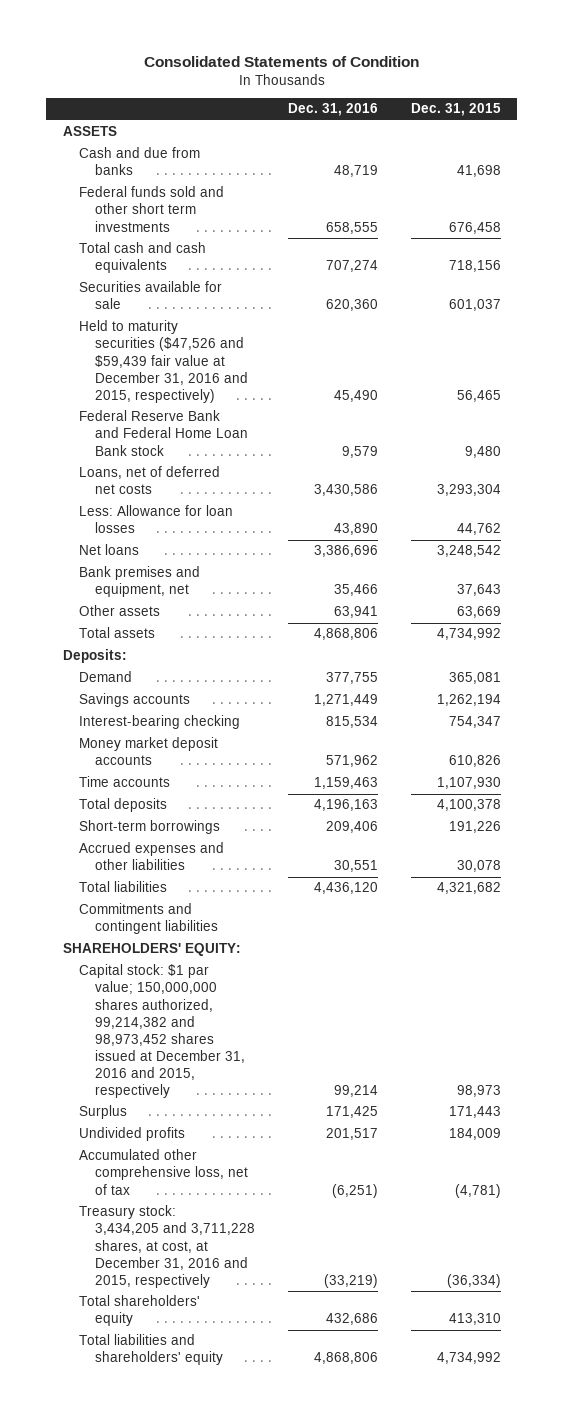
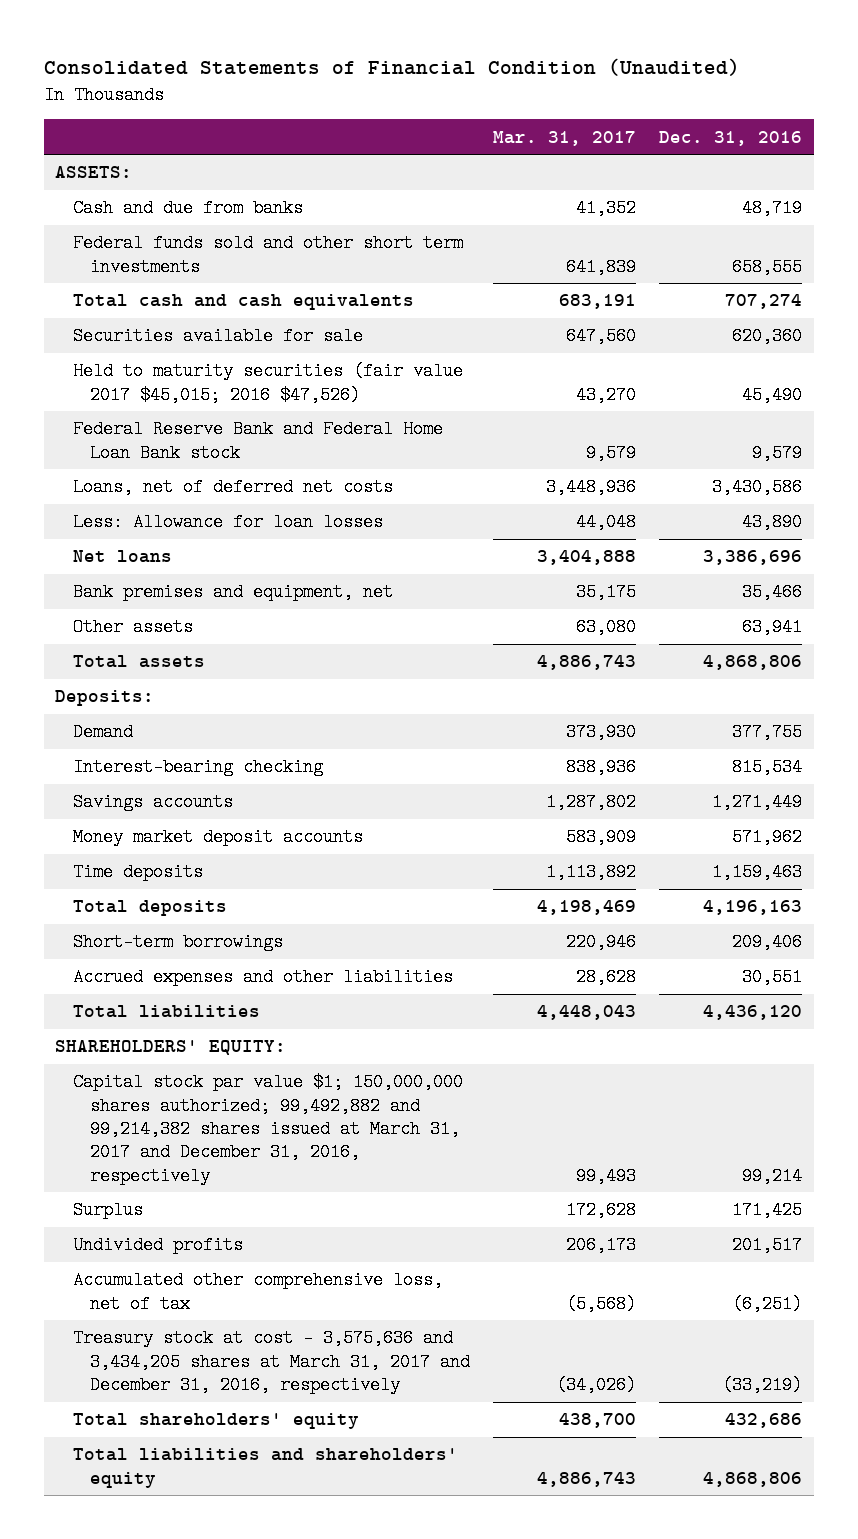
[143,55,419,67] Consolidated Statements of Condition -> [43,57,740,76] Consolidated Statements of Financial Condition (Unaudited)
[410,103,501,117] Dec. 31, 2015 -> none
none -> [493,130,637,146] Mar. 31, 2017
[62,126,117,137] ASSETS -> [55,166,133,179] ASSETS:
[78,320,249,403] Held to maturity securities ($47,526 and $59,439 fair value at December 31, 2016 and 2015, respectively) -> [72,362,463,404] Held to maturity securities (fair value 2017 $45,015; 2016 $47,526)
[78,693,190,708] Savings accounts -> [72,793,233,812] Savings accounts
[78,776,170,788] Time accounts -> [72,863,203,882] Time deposits
[78,903,219,935] Commitments and contingent liabilities -> none
[78,964,246,1098] Capital stock: $1 par value; 150,000,000 shares authorized, 99,214,382 and 98,973,452 shares issued at December 31, 2016 and 2015, respectively -> [72,1073,463,1185] Capital stock par value $1; 150,000,000 shares authorized; 99,492,882 and 99,214,382 shares issued at March 31, 2017 and December 31, 2016, respectively
[78,1205,256,1288] Treasury stock: 3,434,205 and 3,711,228 shares, at cost, at December 31, 2016 and 2015, respectively -> [72,1329,470,1395] Treasury stock at cost - 3,575,636 and 3,434,205 shares at March 31, 2017 and December 31, 2016, respectively

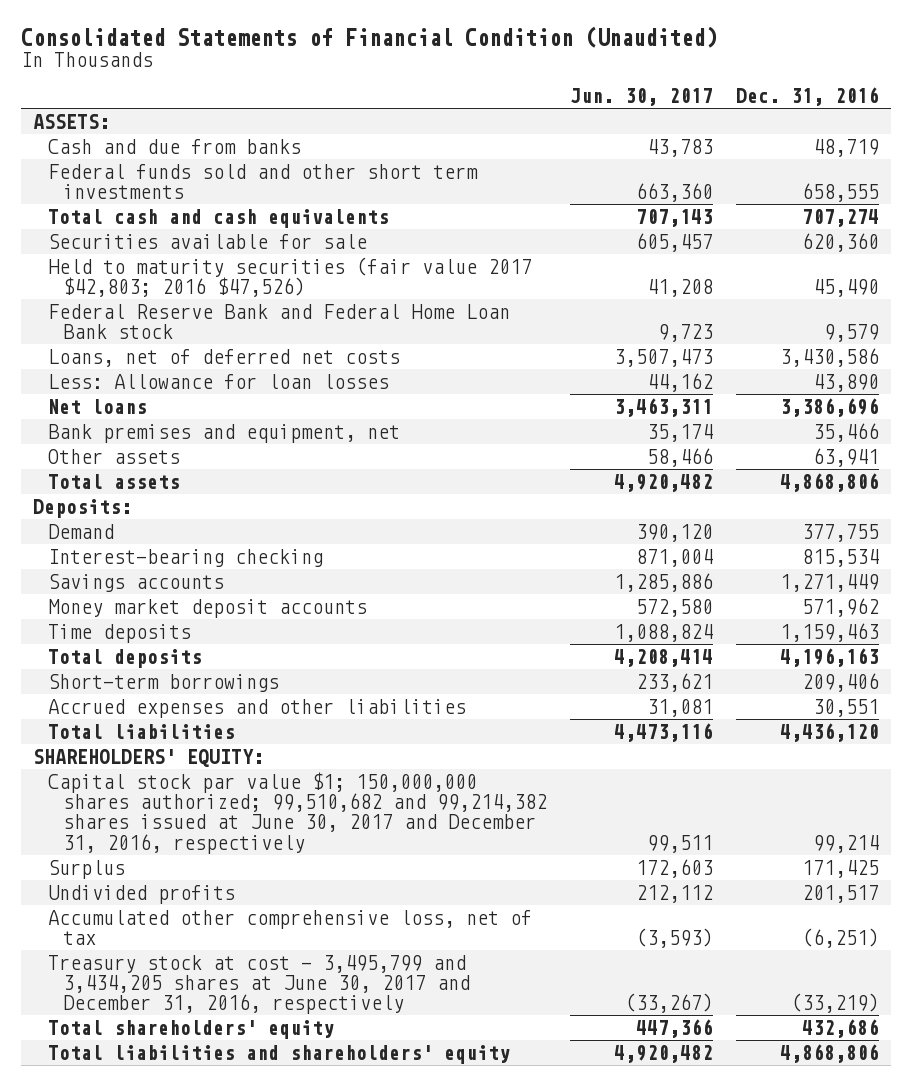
[493,130,637,146] Mar. 31, 2017 -> none
none -> [569,88,713,107] Jun. 30, 2017
[72,362,463,404] Held to maturity securities (fair value 2017 $45,015; 2016 $47,526) -> [47,256,532,298] Held to maturity securities (fair value 2017 $42,803; 2016 $47,526)
[72,1073,463,1185] Capital stock par value $1; 150,000,000 shares authorized; 99,492,882 and 99,214,382 shares issued at March 31, 2017 and December 31, 2016, respectively -> [47,771,547,854] Capital stock par value $1; 150,000,000 shares authorized; 99,510,682 and 99,214,382 shares issued at June 30, 2017 and December 31, 2016, respectively
[72,1329,470,1395] Treasury stock at cost - 3,575,636 and 3,434,205 shares at March 31, 2017 and December 31, 2016, respectively -> [47,954,470,1015] Treasury stock at cost - 3,495,799 and 3,434,205 shares at June 30, 2017 and December 31, 2016, respectively

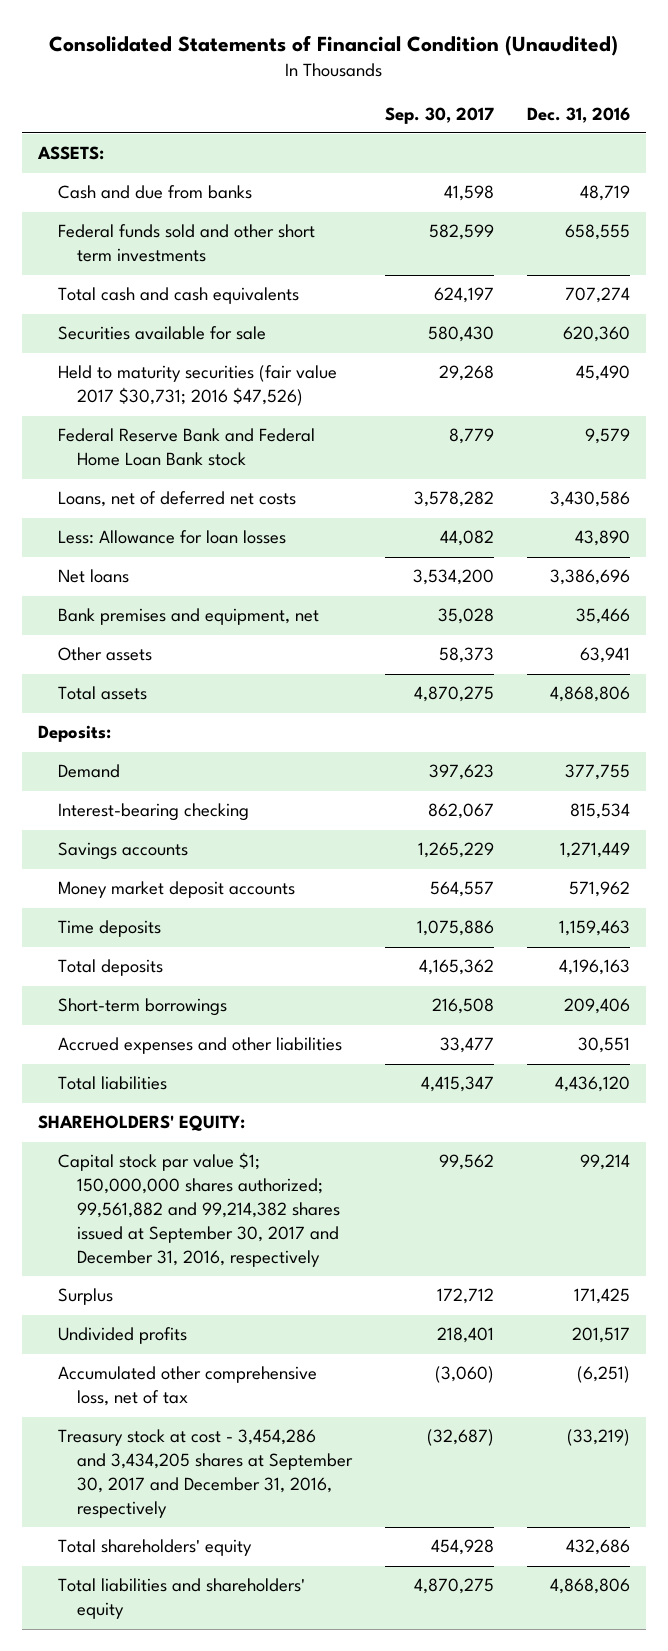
[569,88,713,107] Jun. 30, 2017 -> none
none -> [384,106,494,124] Sep. 30, 2017
[47,256,532,298] Held to maturity securities (fair value 2017 $42,803; 2016 $47,526) -> [57,365,337,407] Held to maturity securities (fair value 2017 $30,731; 2016 $47,526)
[47,771,547,854] Capital stock par value $1; 150,000,000 shares authorized; 99,510,682 and 99,214,382 shares issued at June 30, 2017 and December 31, 2016, respectively -> [57,1152,341,1268] Capital stock par value $1; 150,000,000 shares authorized; 99,561,882 and 99,214,382 shares issued at September 30, 2017 and December 31, 2016, respectively
[47,954,470,1015] Treasury stock at cost - 3,495,799 and 3,434,205 shares at June 30, 2017 and December 31, 2016, respectively -> [57,1429,354,1519] Treasury stock at cost - 3,454,286 and 3,434,205 shares at September 30, 2017 and December 31, 2016, respectively

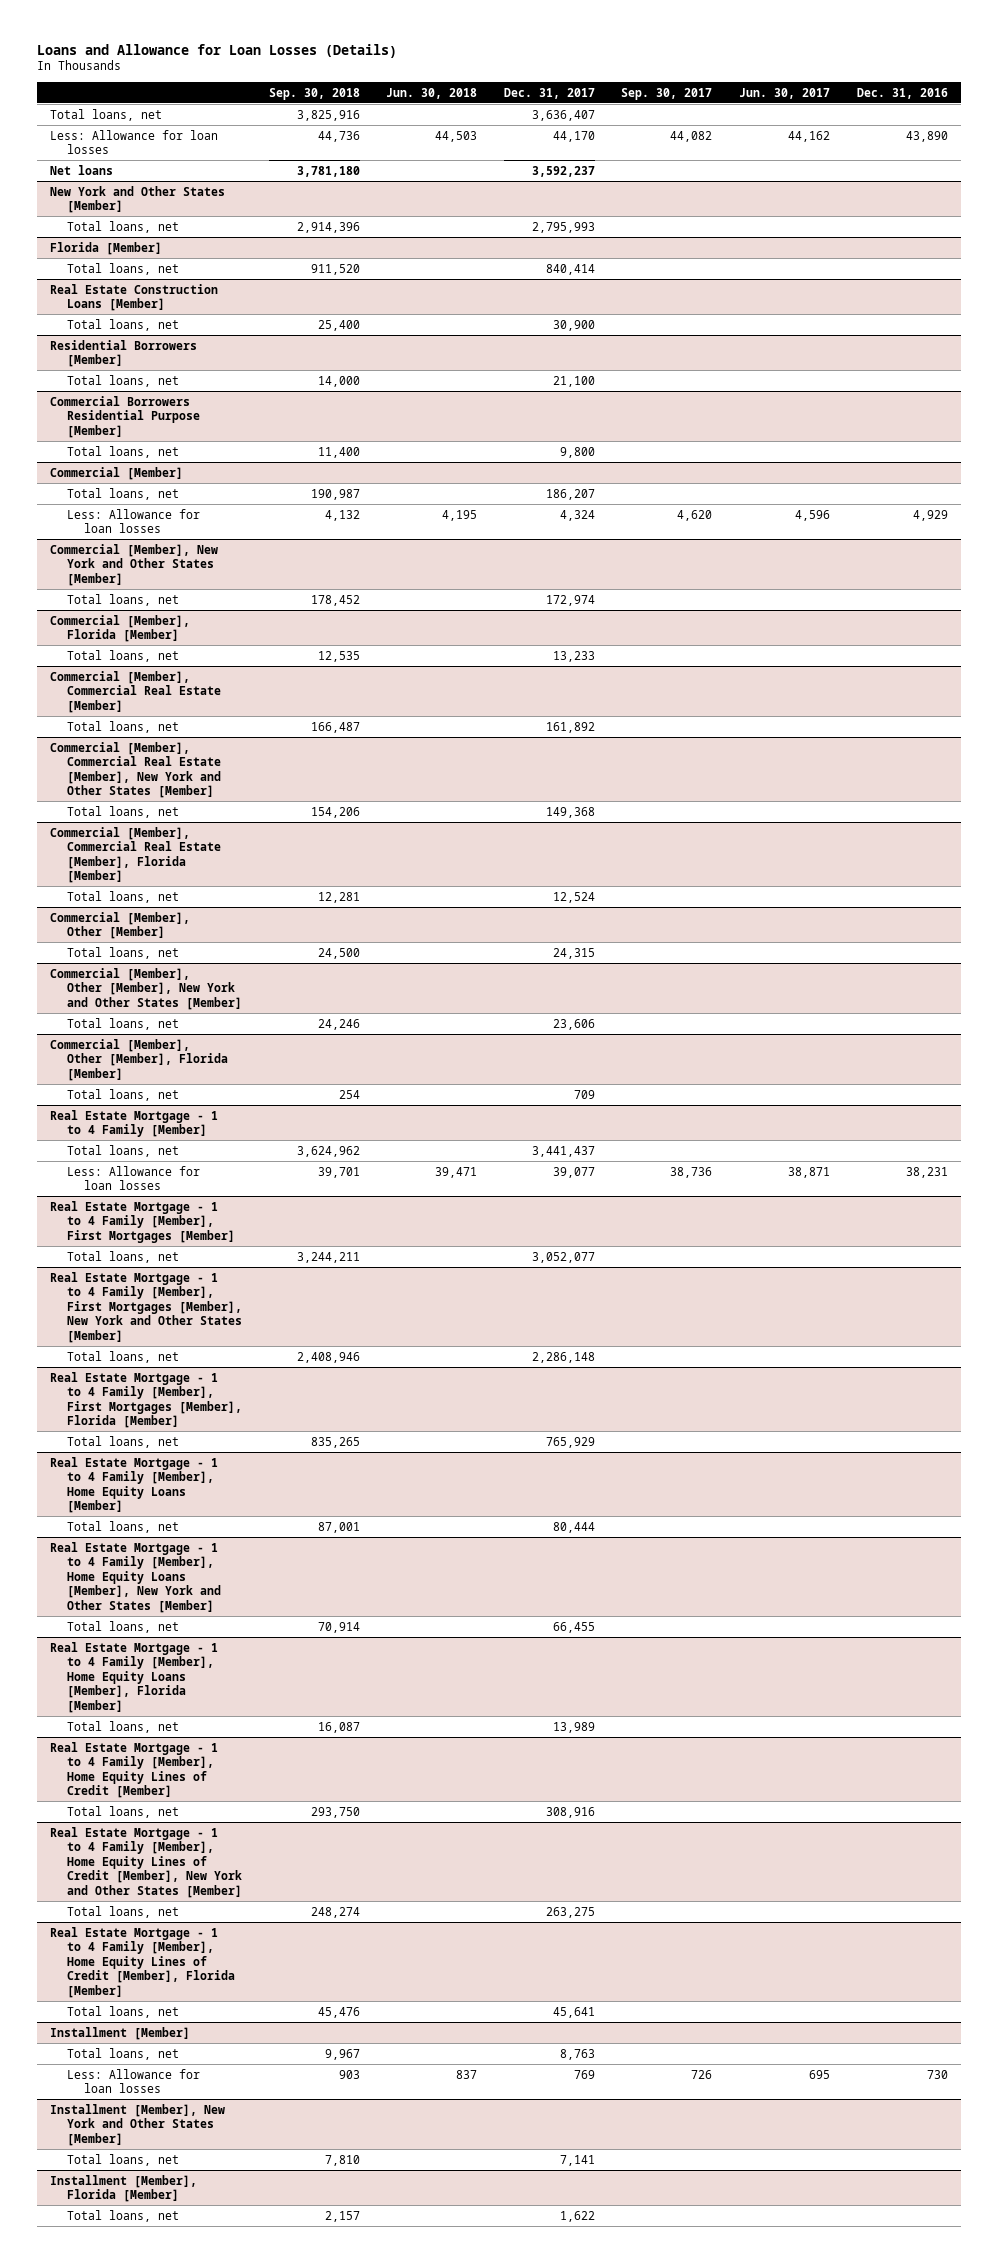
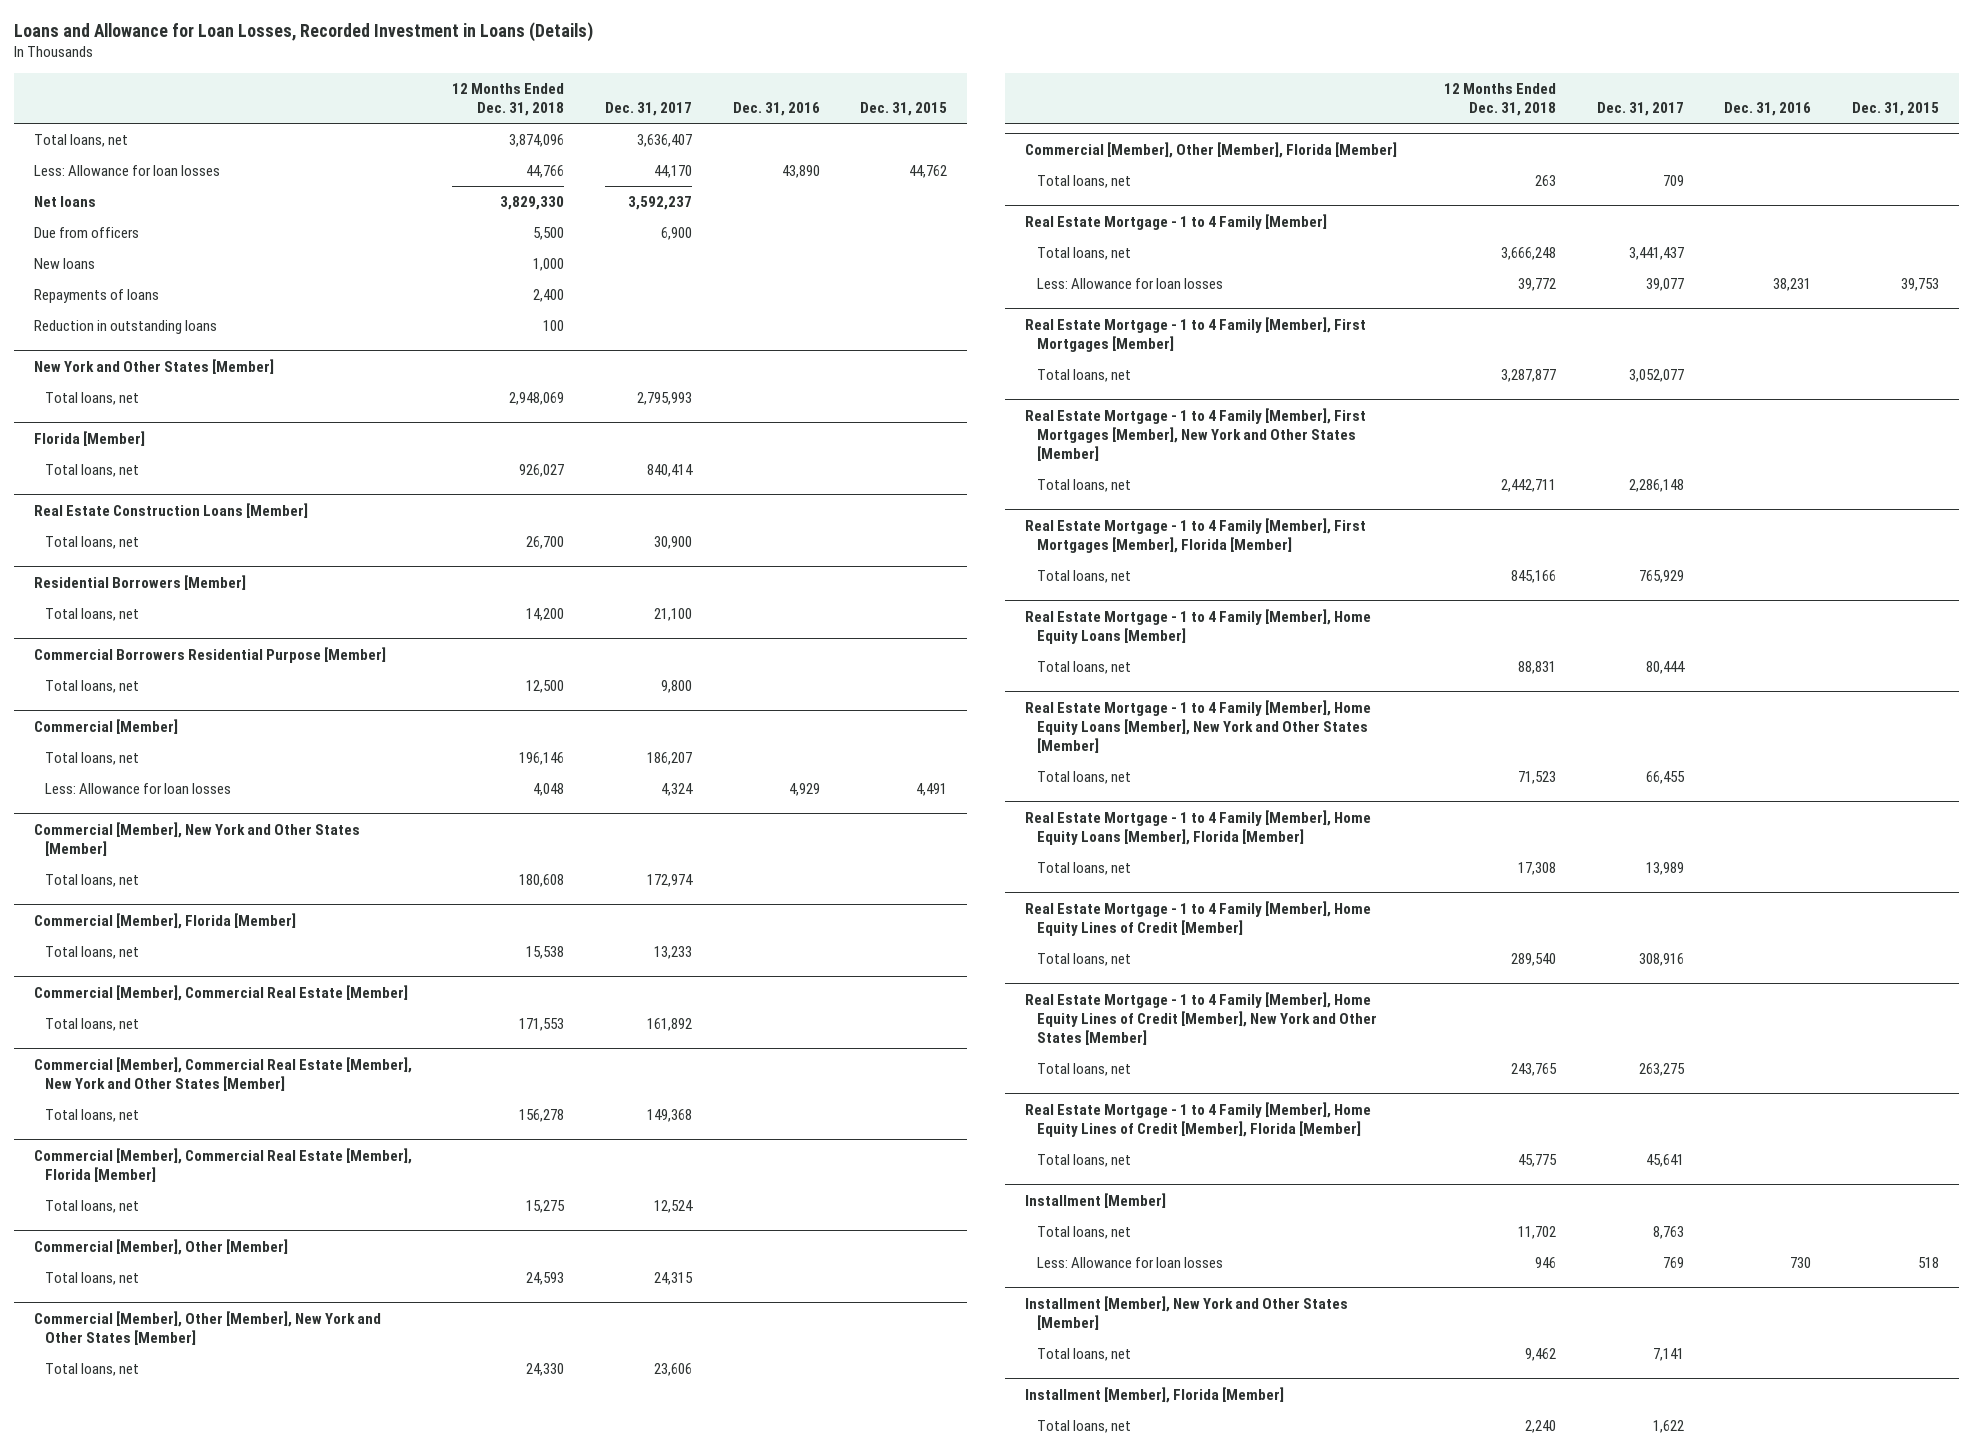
[36,43,397,58] Loans and Allowance for Loan Losses (Details) -> [13,22,593,43] Loans and Allowance for Loan Losses, Recorded Investment in Loans (Details)
[268,87,360,100] Sep. 30, 2018 -> none
[386,87,478,99] Jun. 30, 2018 -> none
[621,87,713,100] Sep. 30, 2017 -> none
[739,87,831,99] Jun. 30, 2017 -> none
none -> [452,82,565,116] 12 Months Ended Dec. 31, 2018
none -> [860,101,948,116] Dec. 31, 2015
none -> [33,227,139,239] Due from officers
none -> [33,258,95,270] New loans
none -> [33,289,159,304] Repayments of loans
none -> [33,320,217,335] Reduction in outstanding loans

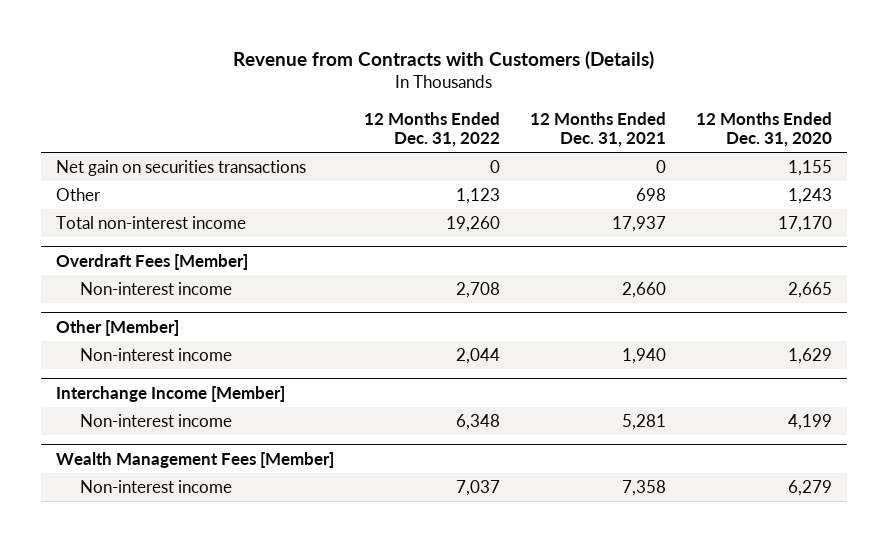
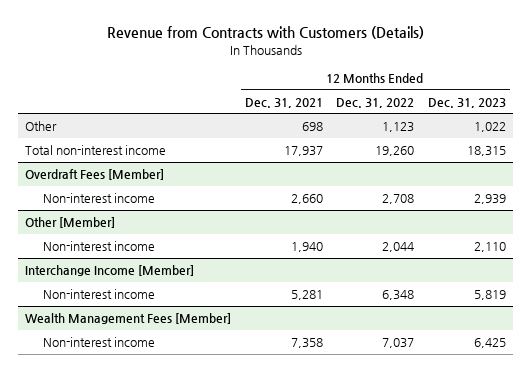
[696,111,833,147] 12 Months Ended Dec. 31, 2020 -> none
none -> [428,97,507,108] Dec. 31, 2023
[56,160,307,177] Net gain on securities transactions -> none

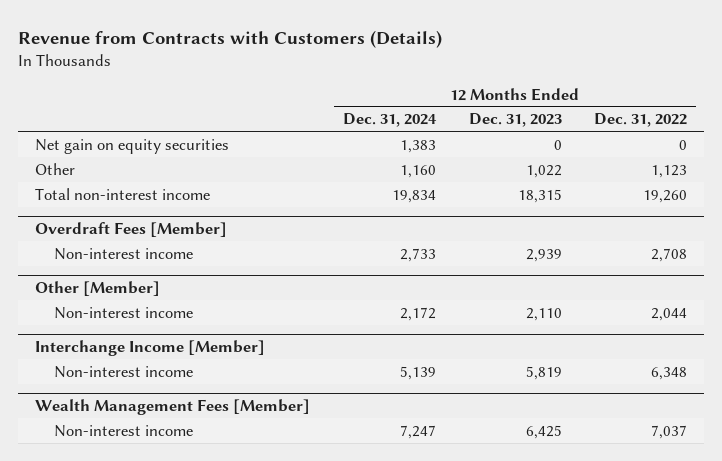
[244,97,323,108] Dec. 31, 2021 -> none
none -> [342,113,437,128] Dec. 31, 2024
none -> [34,138,229,154] Net gain on equity securities

